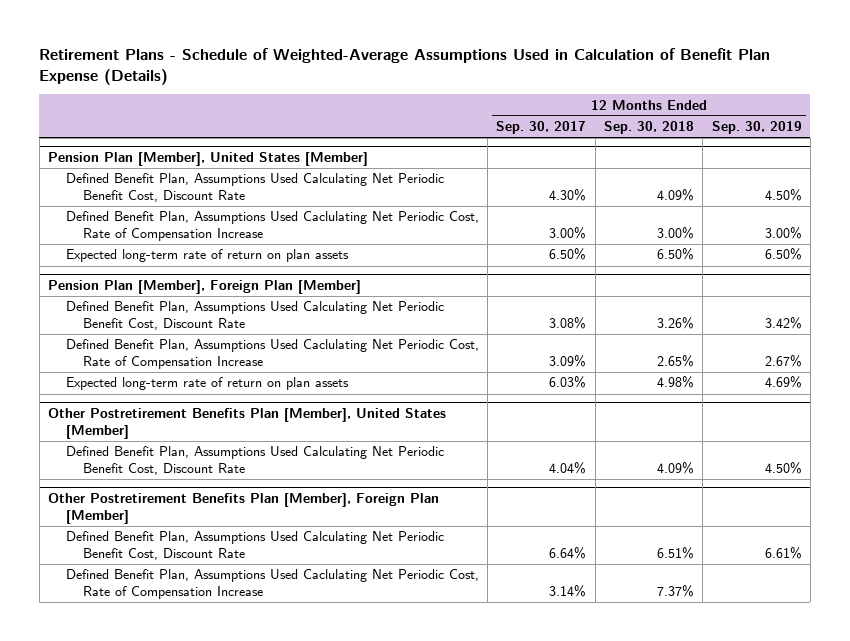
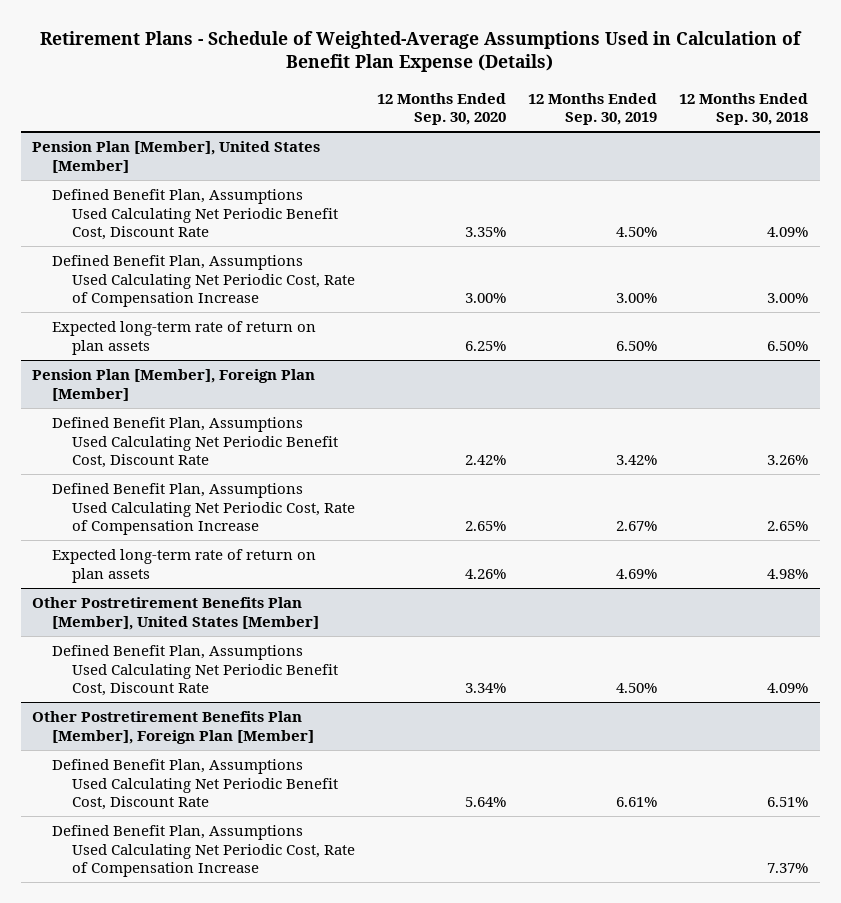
[496,121,587,135] Sep. 30, 2017 -> none
none -> [377,92,507,126] 12 Months Ended Sep. 30, 2020
[65,211,479,242] Defined Benefit Plan, Assumptions Used Caclulating Net Periodic Cost, Rate of Compensation Increase -> [51,255,355,307] Defined Benefit Plan, Assumptions Used Calculating Net Periodic Cost, Rate of Compensation Increase
[65,339,479,370] Defined Benefit Plan, Assumptions Used Caclulating Net Periodic Cost, Rate of Compensation Increase -> [51,483,355,535] Defined Benefit Plan, Assumptions Used Calculating Net Periodic Cost, Rate of Compensation Increase
[65,569,479,600] Defined Benefit Plan, Assumptions Used Caclulating Net Periodic Cost, Rate of Compensation Increase -> [51,825,355,877] Defined Benefit Plan, Assumptions Used Calculating Net Periodic Cost, Rate of Compensation Increase

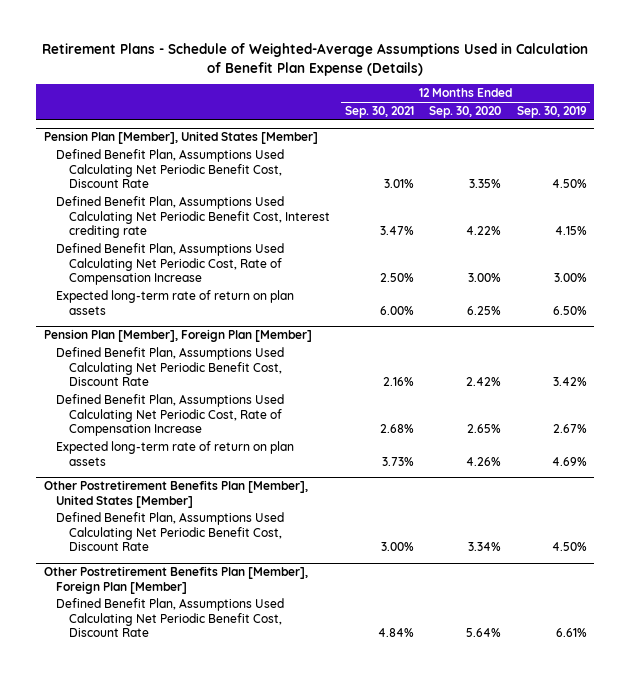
[679,92,809,126] 12 Months Ended Sep. 30, 2018 -> none
none -> [345,106,415,119] Sep. 30, 2021
none -> [56,196,330,238] Defined Benefit Plan, Assumptions Used Calculating Net Periodic Benefit Cost, Interest crediting rate
[51,825,355,877] Defined Benefit Plan, Assumptions Used Calculating Net Periodic Cost, Rate of Compensation Increase -> none

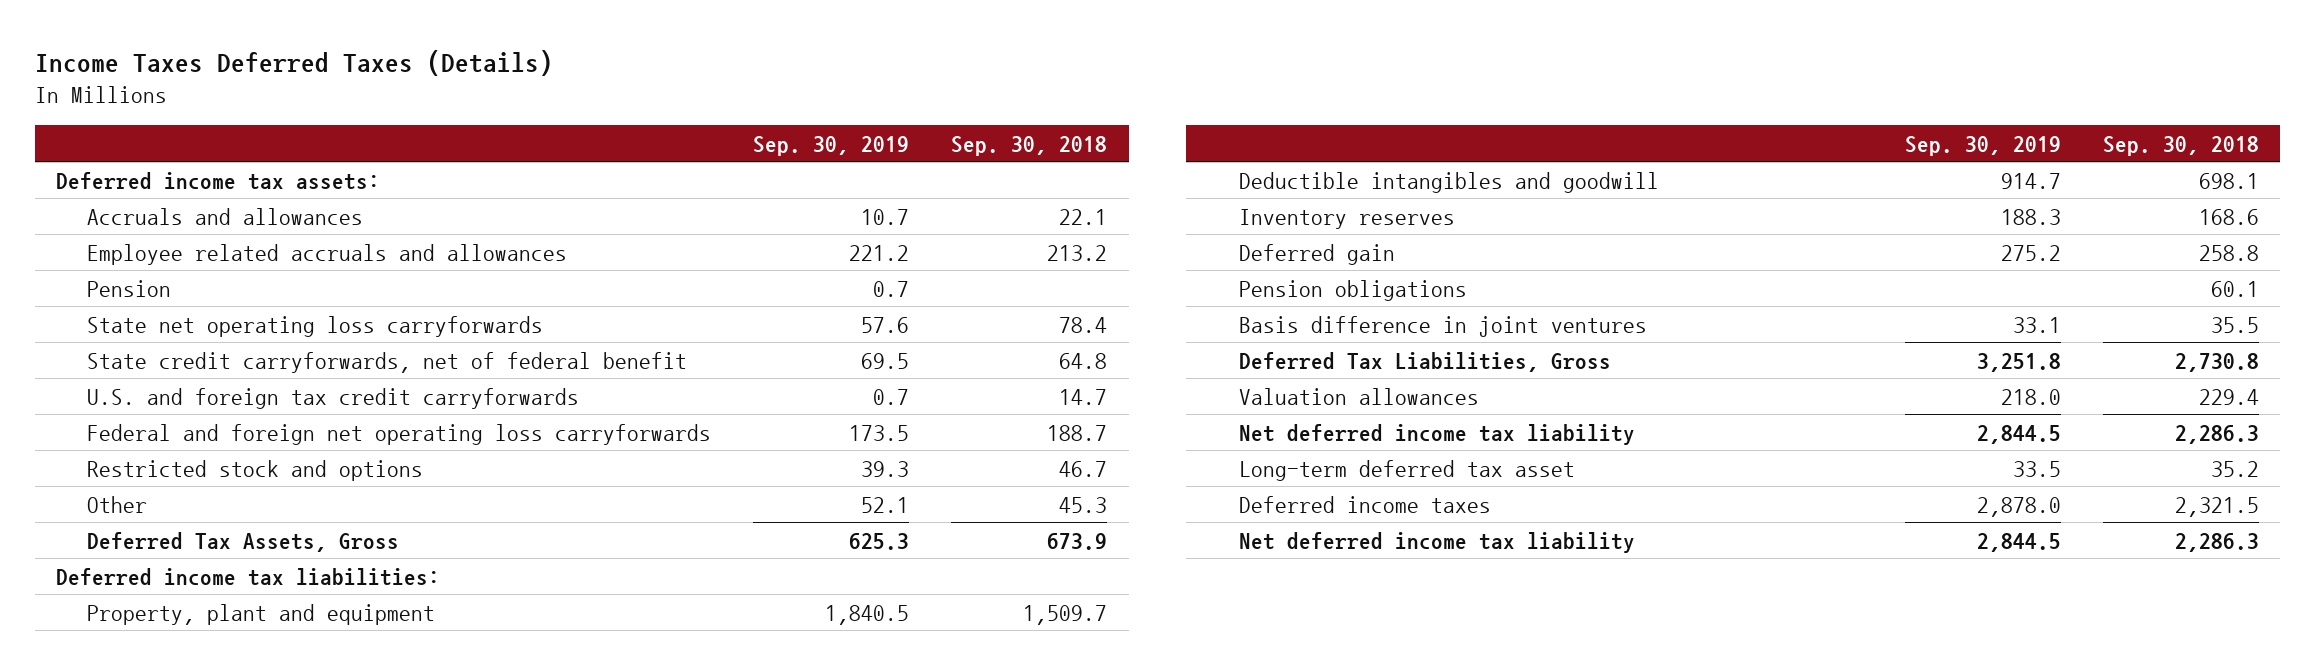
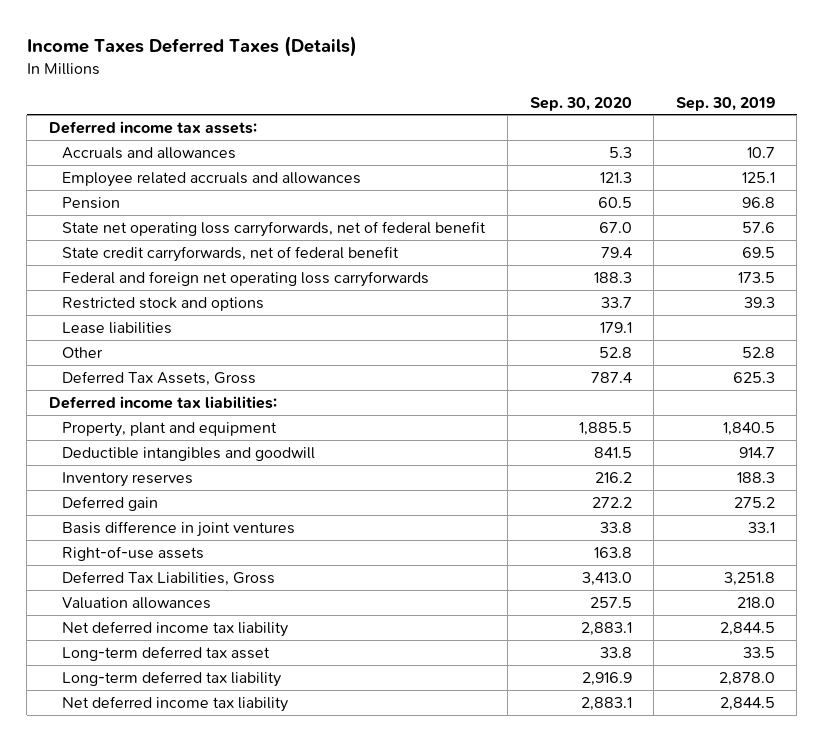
[951,135,1108,156] Sep. 30, 2018 -> none
none -> [529,96,632,111] Sep. 30, 2020
[849,244,910,261] 221.2 -> [741,171,775,183] 125.1
[873,280,910,297] 0.7 -> [741,196,775,208] 96.8
[87,315,544,337] State net operating loss carryforwards -> [62,220,487,237] State net operating loss carryforwards, net of federal benefit
[87,387,580,409] U.S. and foreign tax credit carryforwards -> none
none -> [62,321,173,334] Lease liabilities
[861,496,910,513] 52.1 -> [741,346,775,358] 52.8
[1238,279,1467,301] Pension obligations -> none
none -> [62,545,205,561] Right-of-use assets
[1238,495,1491,513] Deferred income taxes -> [62,670,282,687] Long-term deferred tax liability

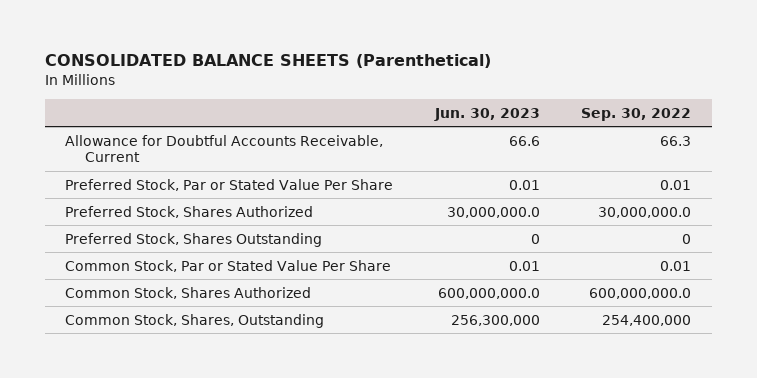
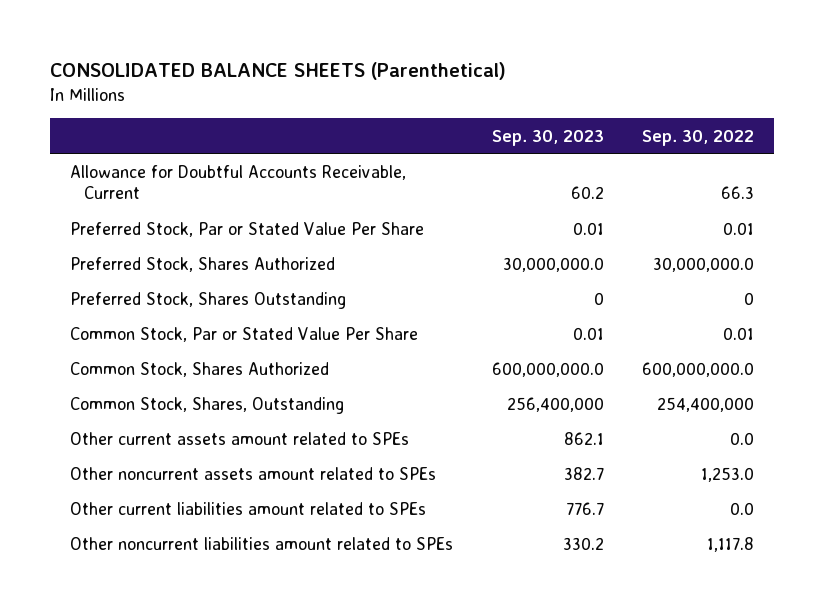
[433,107,540,121] Jun. 30, 2023 -> none
none -> [491,129,604,146] Sep. 30, 2023
none -> [69,431,409,445] Other current assets amount related to SPEs
none -> [69,466,436,480] Other noncurrent assets amount related to SPEs
none -> [69,501,426,515] Other current liabilities amount related to SPEs
none -> [69,536,453,550] Other noncurrent liabilities amount related to SPEs

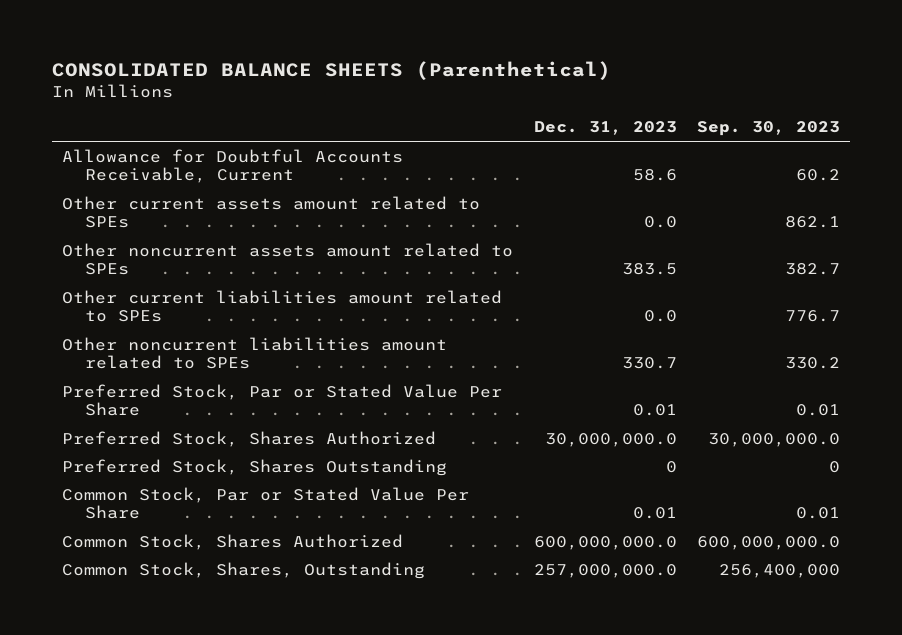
[642,129,755,146] Sep. 30, 2022 -> none
none -> [533,121,677,136] Dec. 31, 2023
[69,431,409,445] Other current assets amount related to SPEs -> [61,195,480,229] Other current assets amount related to SPEs
[69,466,436,480] Other noncurrent assets amount related to SPEs -> [61,242,513,276] Other noncurrent assets amount related to SPEs
[69,501,426,515] Other current liabilities amount related to SPEs -> [61,289,502,323] Other current liabilities amount related to SPEs
[69,536,453,550] Other noncurrent liabilities amount related to SPEs -> [61,336,447,370] Other noncurrent liabilities amount related to SPEs

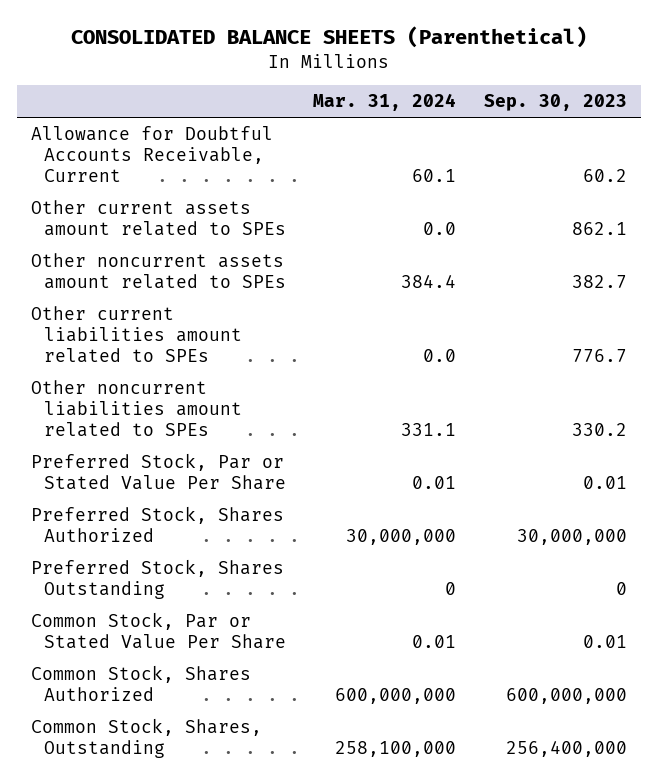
[533,121,677,136] Dec. 31, 2023 -> none
none -> [313,93,457,112] Mar. 31, 2024
[708,432,841,447] 30,000,000.0 -> [517,529,628,546] 30,000,000
[697,535,841,550] 600,000,000.0 -> [506,688,628,705] 600,000,000

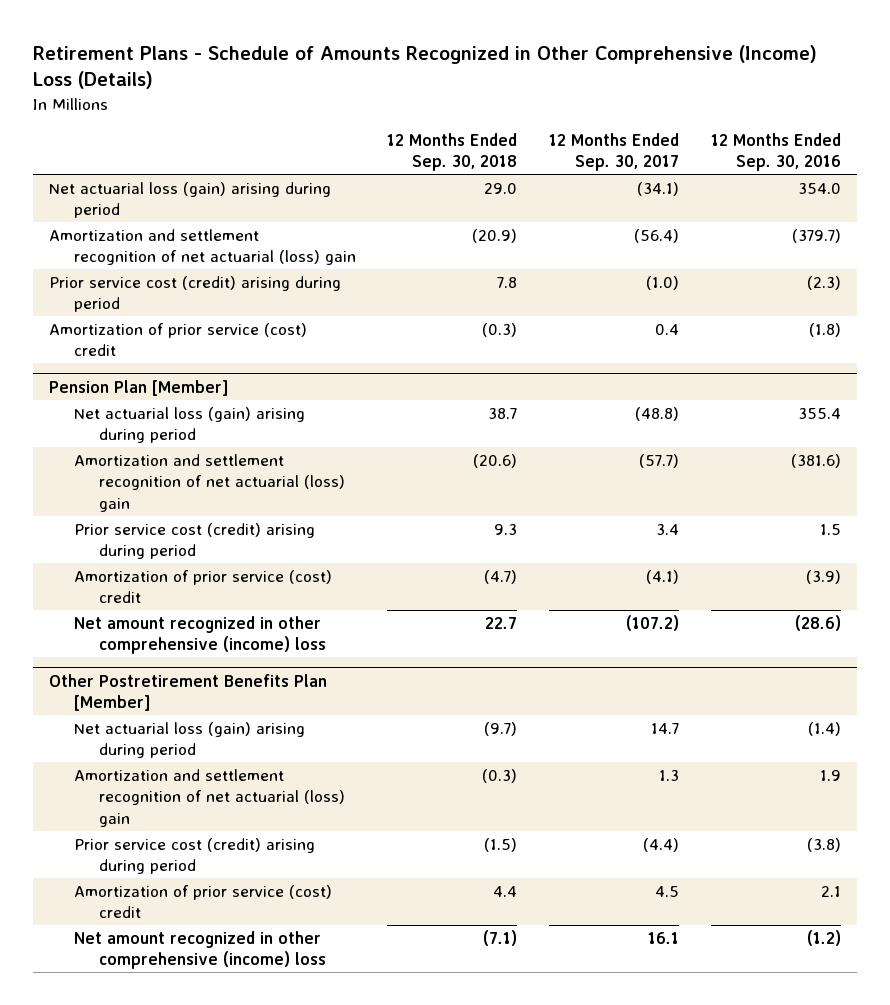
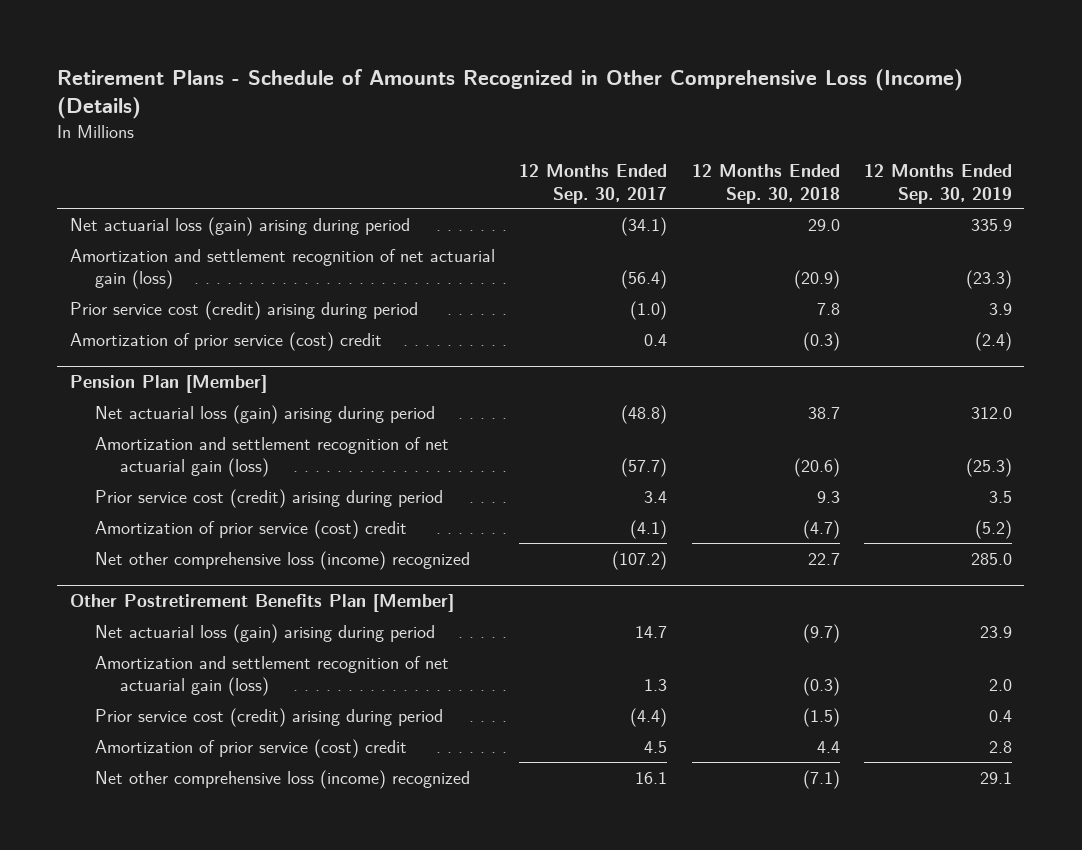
[32,44,817,90] Retirement Plans - Schedule of Amounts Recognized in Other Comprehensive (Income) Loss (Details) -> [57,69,964,120] Retirement Plans - Schedule of Amounts Recognized in Other Comprehensive Loss (Income) (Details)
[710,132,841,172] 12 Months Ended Sep. 30, 2016 -> none
none -> [864,164,1013,204] 12 Months Ended Sep. 30, 2019
[48,228,356,266] Amortization and settlement recognition of net actuarial (loss) gain -> [69,248,495,289] Amortization and settlement recognition of net actuarial gain (loss)
[73,453,345,512] Amortization and settlement recognition of net actuarial (loss) gain -> [94,436,449,477] Amortization and settlement recognition of net actuarial gain (loss)
[73,615,326,655] Net amount recognized in other comprehensive (income) loss -> [94,550,470,570] Net other comprehensive loss (income) recognized
[73,768,345,827] Amortization and settlement recognition of net actuarial (loss) gain -> [94,655,449,696] Amortization and settlement recognition of net actuarial gain (loss)
[73,930,326,970] Net amount recognized in other comprehensive (income) loss -> [94,769,470,789] Net other comprehensive loss (income) recognized

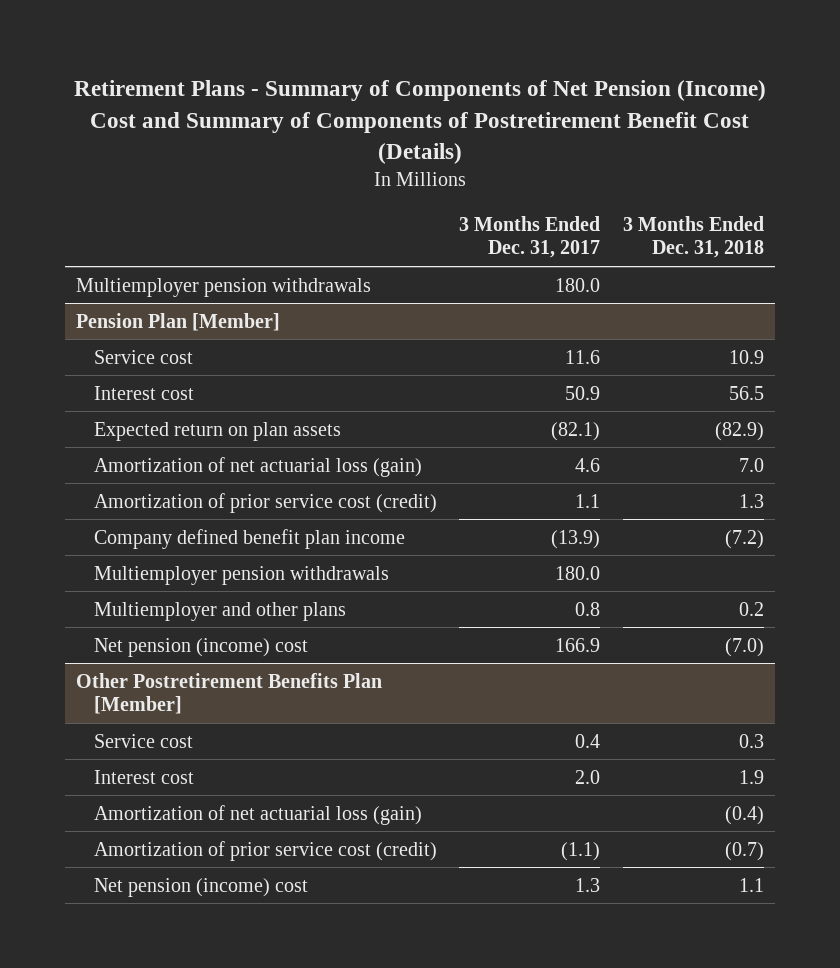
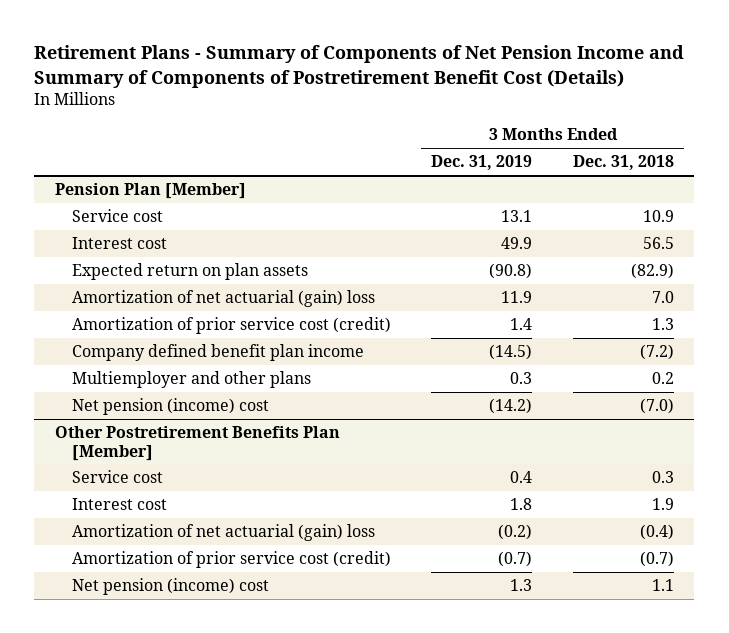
[74,80,767,164] Retirement Plans - Summary of Components of Net Pension (Income) Cost and Summary of Components of Postretirement Benefit Cost (Details) -> [34,45,685,88] Retirement Plans - Summary of Components of Net Pension Income and Summary of Components of Postretirement Benefit Cost (Details)
[459,216,601,259] 3 Months Ended Dec. 31, 2017 -> none
none -> [431,155,533,171] Dec. 31, 2019
[76,277,372,297] Multiemployer pension withdrawals -> none
[93,456,422,477] Amortization of net actuarial loss (gain) -> [71,290,375,308] Amortization of net actuarial (gain) loss
[93,565,389,585] Multiemployer pension withdrawals -> none
[93,804,422,825] Amortization of net actuarial loss (gain) -> [71,524,375,542] Amortization of net actuarial (gain) loss

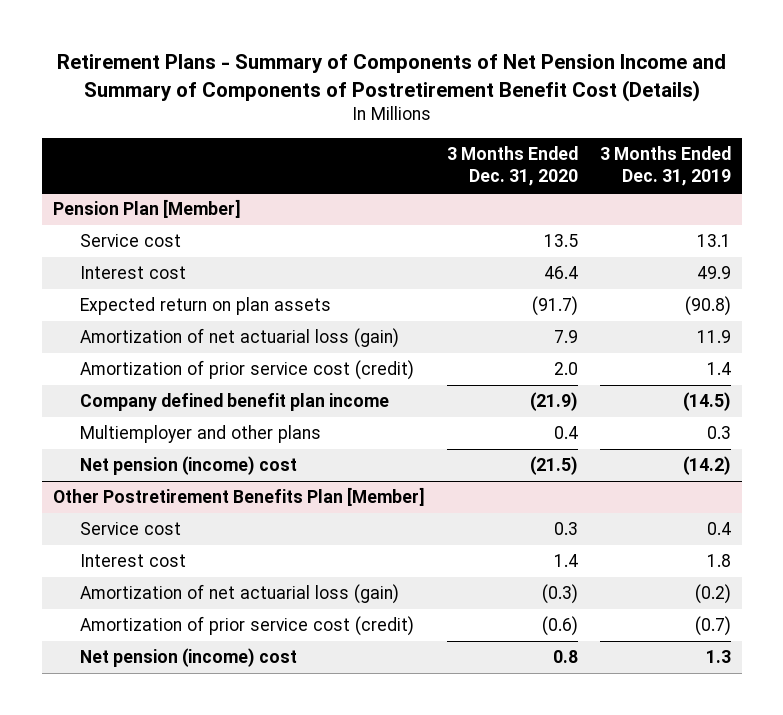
[572,155,674,171] Dec. 31, 2018 -> none
none -> [446,146,578,187] 3 Months Ended Dec. 31, 2020
[71,290,375,308] Amortization of net actuarial (gain) loss -> [79,328,399,349] Amortization of net actuarial loss (gain)
[71,524,375,542] Amortization of net actuarial (gain) loss -> [79,584,399,605] Amortization of net actuarial loss (gain)

